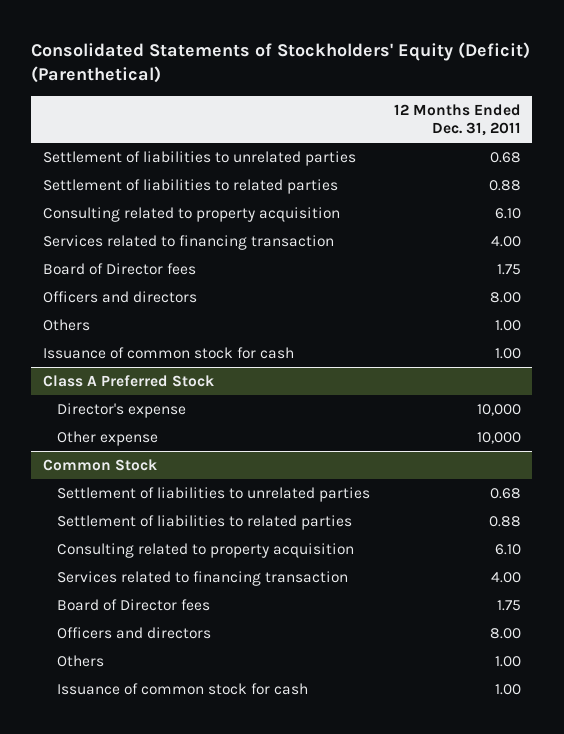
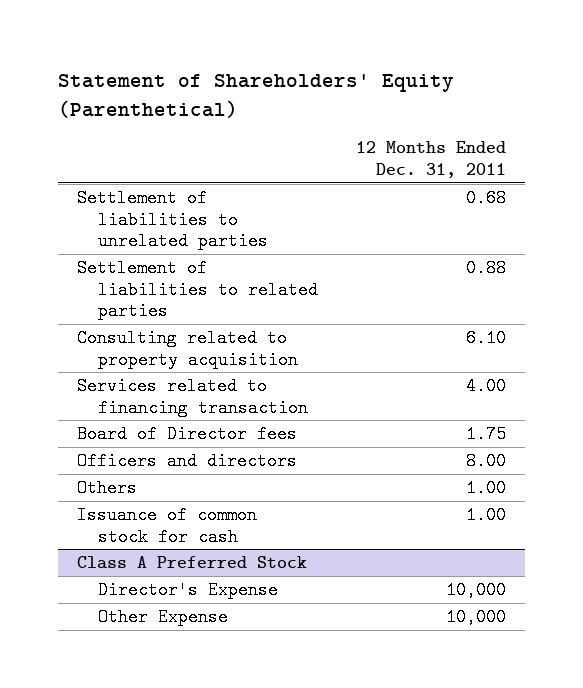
[31,41,531,84] Consolidated Statements of Stockholders' Equity (Deficit) (Parenthetical) -> [57,73,454,118] Statement of Shareholders' Equity (Parenthetical)
[43,459,158,472] Common Stock -> none
[57,487,371,503] Settlement of liabilities to unrelated parties -> none
[57,515,353,531] Settlement of liabilities to related parties -> none
[57,543,355,559] Consulting related to property acquisition -> none
[57,571,349,587] Services related to financing transaction -> none
[57,599,211,612] Board of Director fees -> none
[57,627,212,640] Officers and directors -> none
[57,655,105,668] Others -> none
[57,683,309,696] Issuance of common stock for cash -> none
[57,403,187,419] Director's expense -> [98,581,279,600] Director's Expense
[57,431,159,447] Other expense -> [98,608,229,627] Other Expense

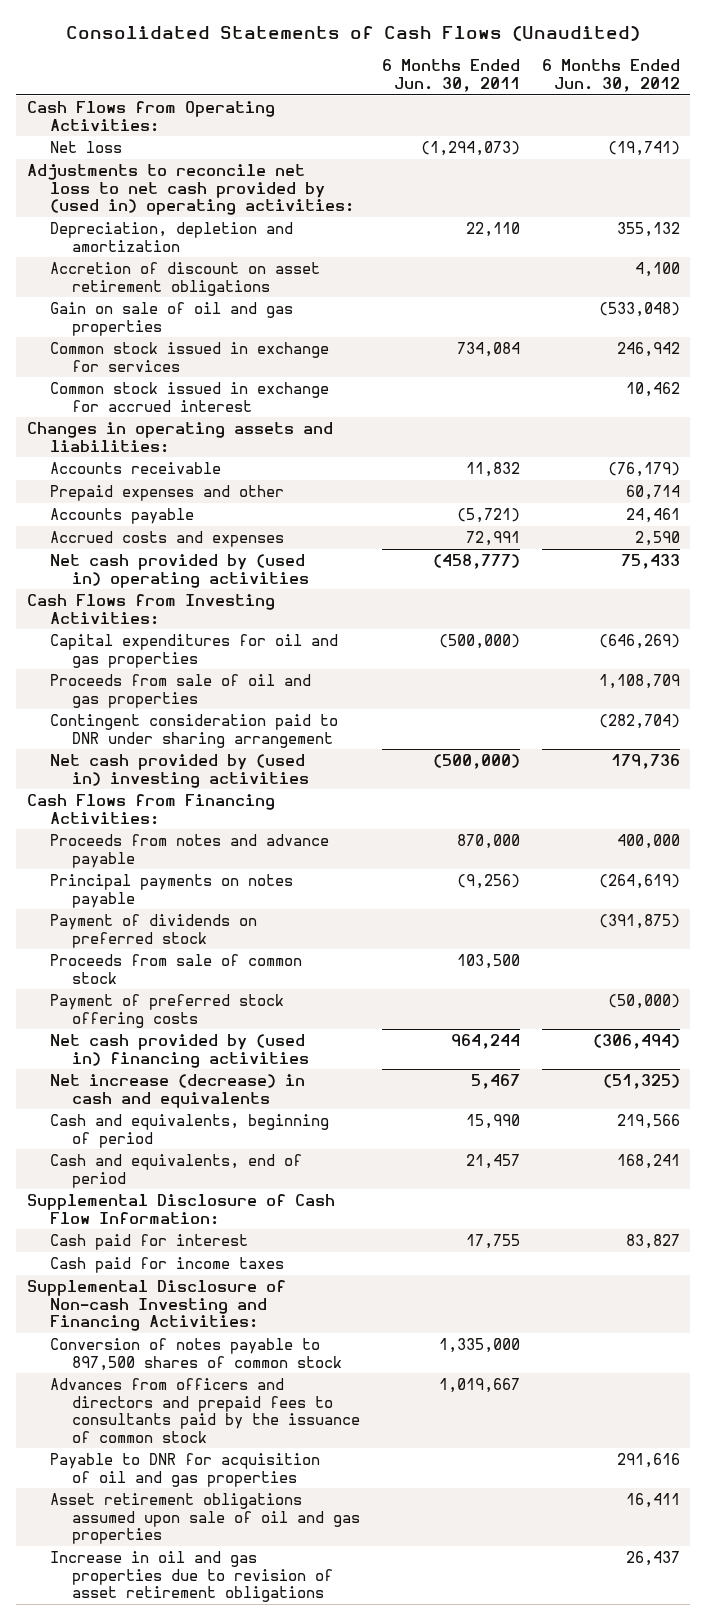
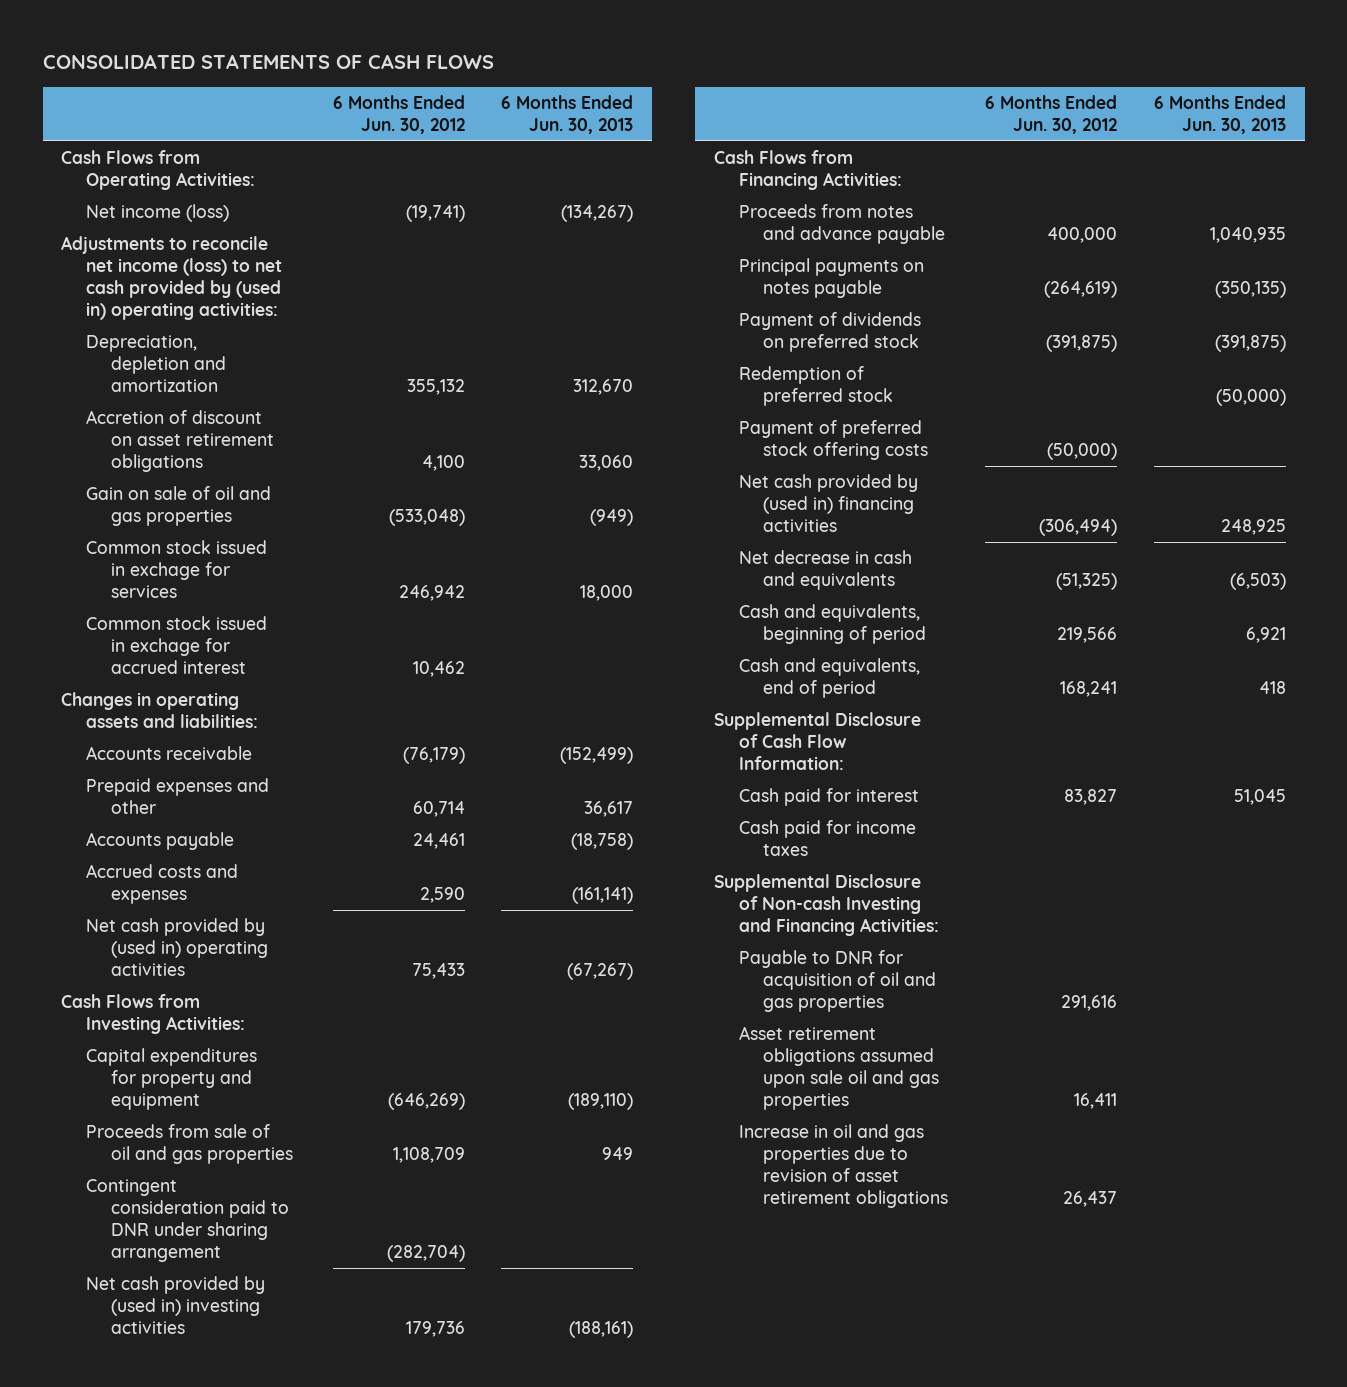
[66,26,641,42] Consolidated Statements of Cash Flows (Unaudited) -> [42,54,494,70] CONSOLIDATED STATEMENTS OF CASH FLOWS
[382,59,521,92] 6 Months Ended Jun. 30, 2011 -> none
none -> [501,94,634,135] 6 Months Ended Jun. 30, 2013
[49,141,122,154] Net loss -> [85,204,229,223] Net income (loss)
[27,164,354,216] Adjustments to reconcile net loss to net cash provided by (used in) operating activities: -> [60,236,282,321] Adjustments to reconcile net income (loss) to net cash provided by (used in) operating activities:
[49,342,329,372] Common stock issued in exchange for services -> [85,540,267,599] Common stock issued in exchage for services
[49,382,329,412] Common stock issued in exchange for accrued interest -> [85,616,267,675] Common stock issued in exchage for accrued interest
[49,634,338,668] Capital expenditures for oil and gas properties -> [85,1048,257,1111] Capital expenditures for property and equipment
[49,954,302,984] Proceeds from sale of common stock -> none
none -> [738,366,894,407] Redemption of preferred stock
[49,1074,305,1108] Net increase (decrease) in cash and equivalents -> [738,550,912,591] Net decrease in cash and equivalents
[49,1338,343,1371] Conversion of notes payable to 897,500 shares of common stock -> none
[49,1378,361,1443] Advances from officers and directors and prepaid fees to consultants paid by the issuance of common stock -> none
[49,1493,361,1545] Asset retirement obligations assumed upon sale of oil and gas properties -> [738,1026,940,1111] Asset retirement obligations assumed upon sale oil and gas properties

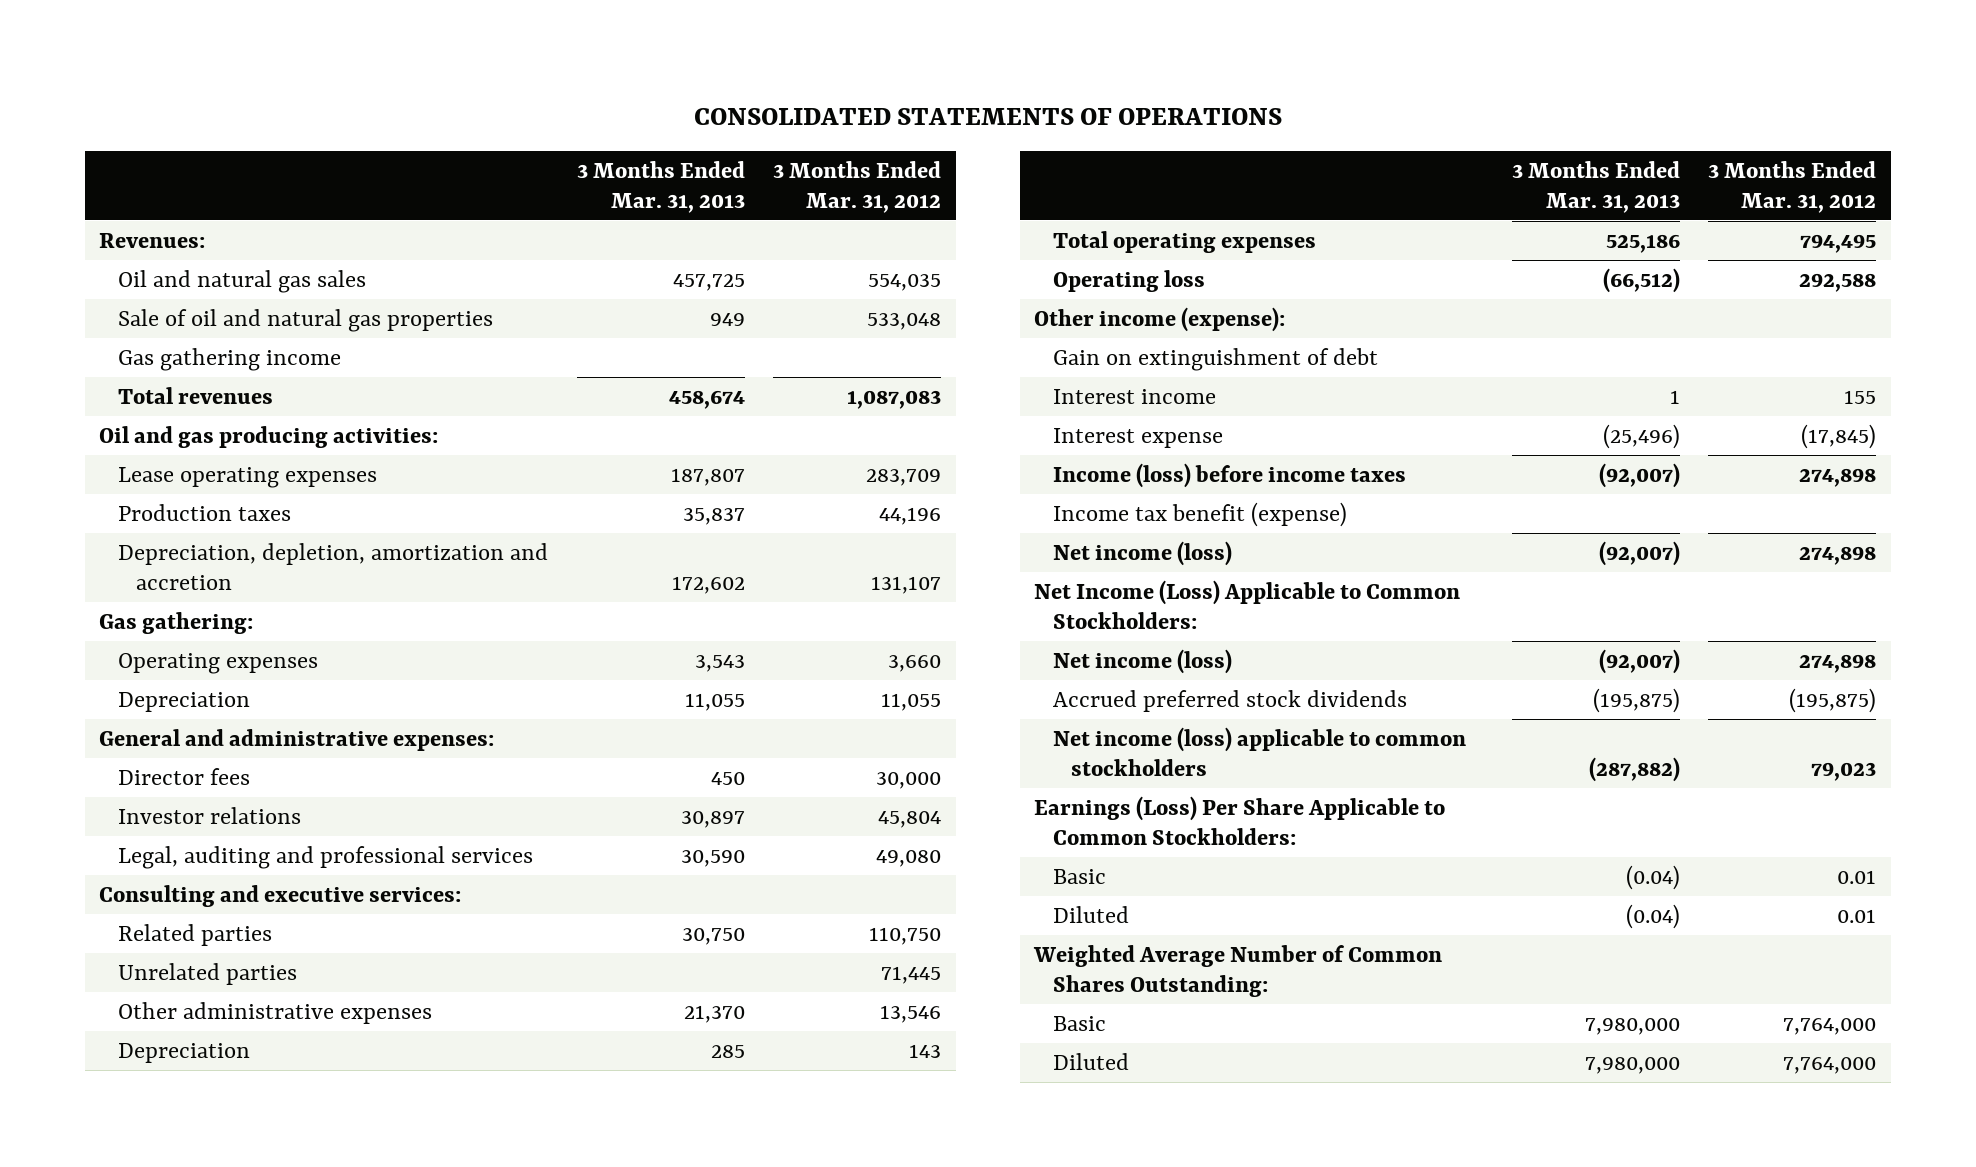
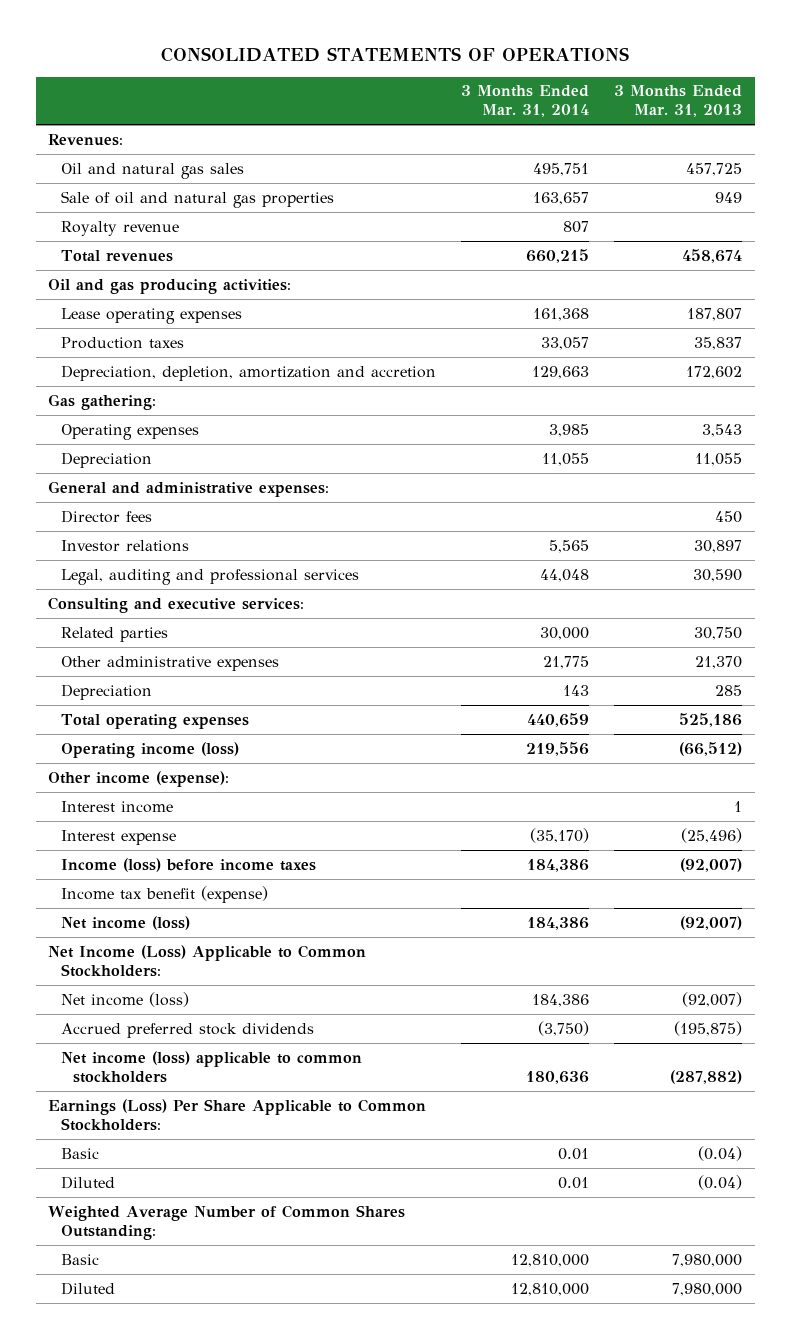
[773,160,942,213] 3 Months Ended Mar. 31, 2012 -> none
none -> [460,85,589,118] 3 Months Ended Mar. 31, 2014
[117,347,341,371] Gas gathering income -> none
none -> [60,220,179,236] Royalty revenue
[117,962,297,985] Unrelated parties -> none
[1052,269,1205,292] Operating loss -> [60,741,239,758] Operating income (loss)
[1052,347,1378,371] Gain on extinguishment of debt -> none

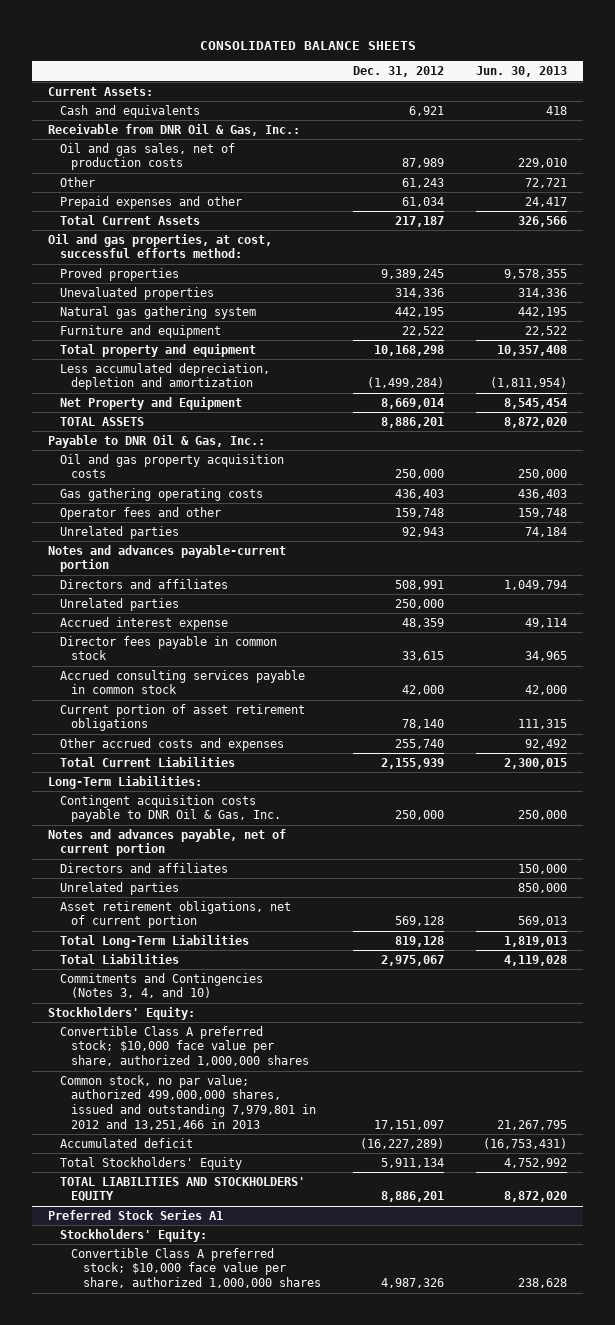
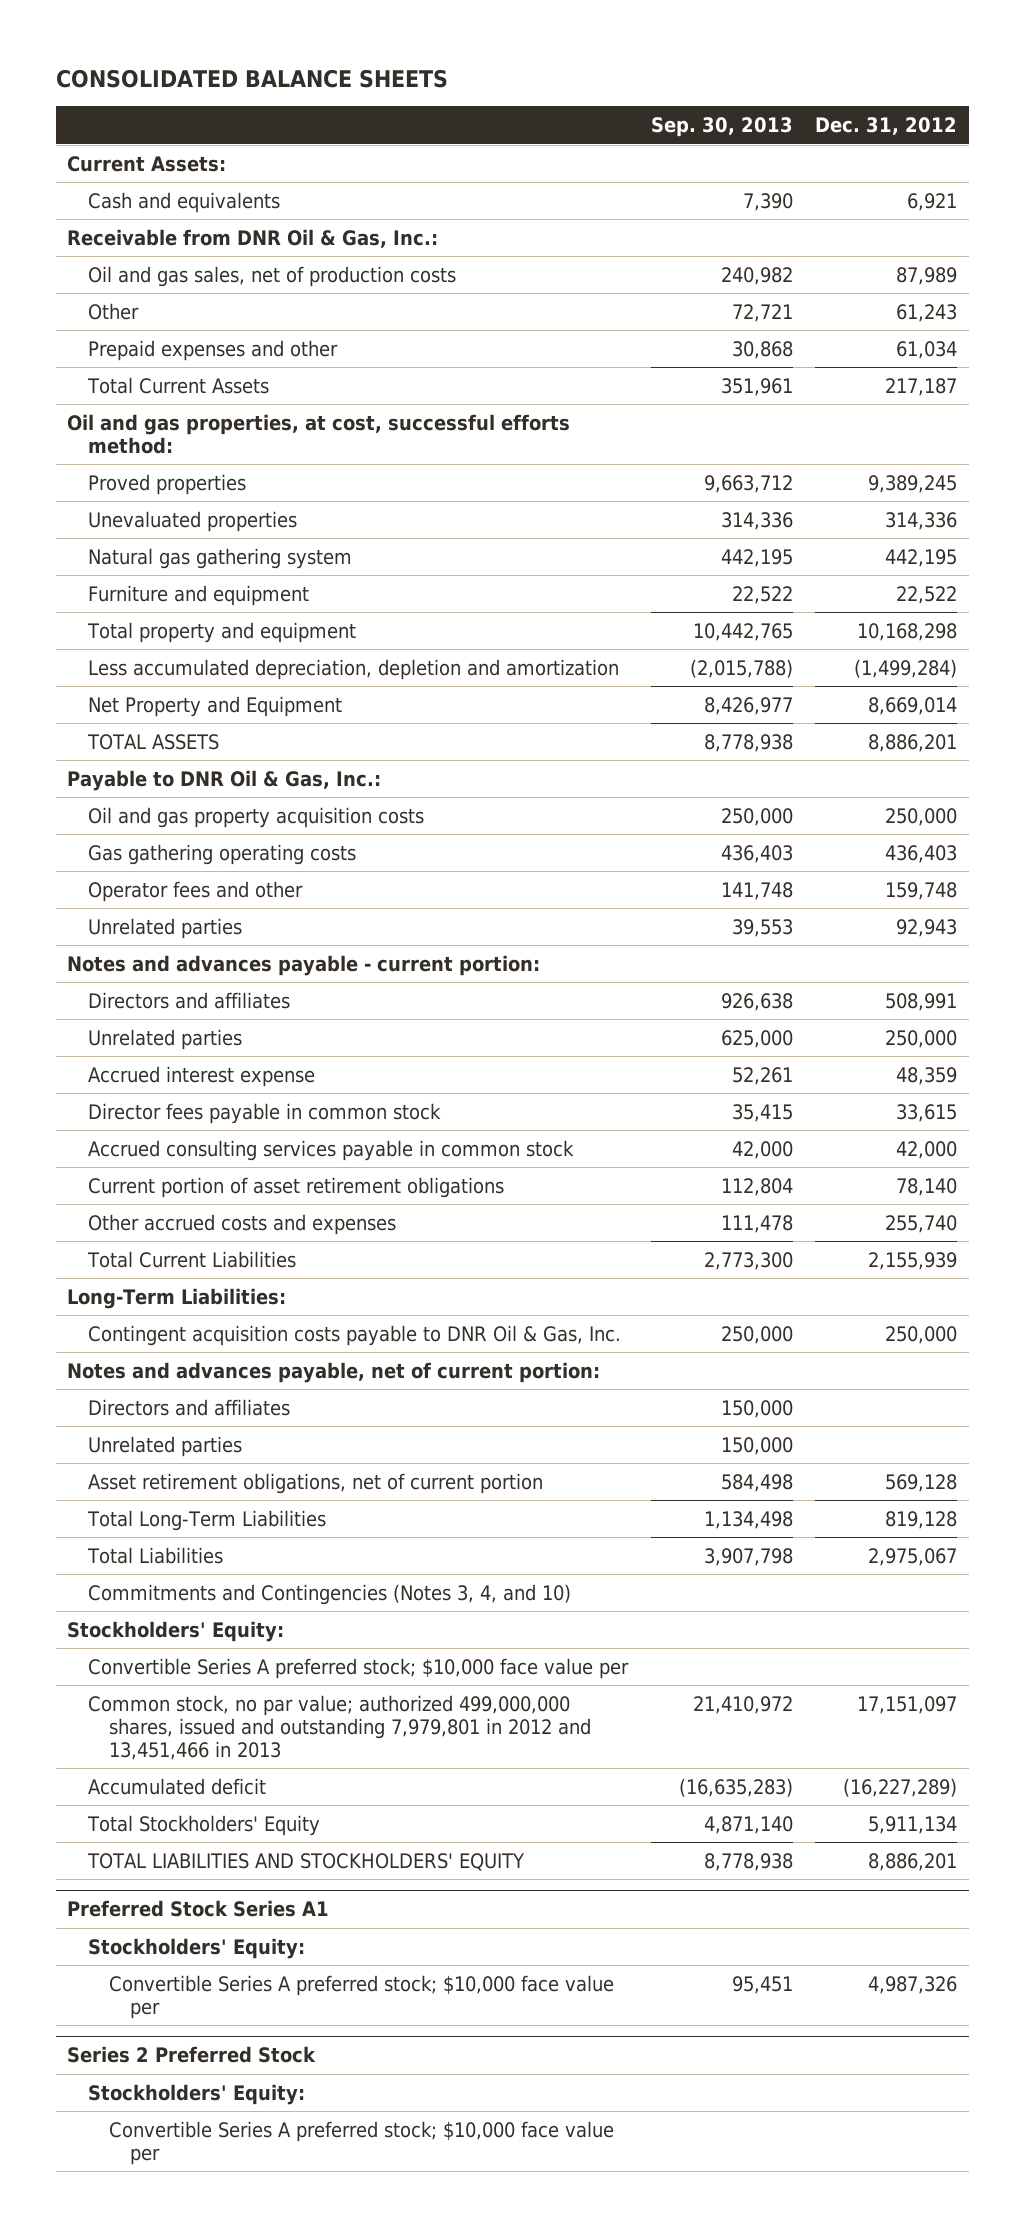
[476,66,568,78] Jun. 30, 2013 -> none
none -> [650,117,793,138] Sep. 30, 2013
[48,544,287,573] Notes and advances payable-current portion -> [67,954,541,976] Notes and advances payable - current portion:
[48,828,287,857] Notes and advances payable, net of current portion -> [67,1361,601,1383] Notes and advances payable, net of current portion:
[59,1025,310,1067] Convertible Class A preferred stock; $10,000 face value per share, authorized 1,000,000 shares -> [88,1657,630,1679] Convertible Series A preferred stock; $10,000 face value per
[59,1074,317,1130] Common stock, no par value; authorized 499,000,000 shares, issued and outstanding 7,979,801 in 2012 and 13,251,466 in 2013 -> [88,1694,592,1761] Common stock, no par value; authorized 499,000,000 shares, issued and outstanding 7,979,801 in 2012 and 13,451,466 in 2013
[71,1247,322,1289] Convertible Class A preferred stock; $10,000 face value per share, authorized 1,000,000 shares -> [109,1974,615,2019] Convertible Series A preferred stock; $10,000 face value per
none -> [67,2046,317,2064] Series 2 Preferred Stock
none -> [88,2083,306,2105] Stockholders' Equity:
none -> [109,2120,615,2165] Convertible Series A preferred stock; $10,000 face value per

